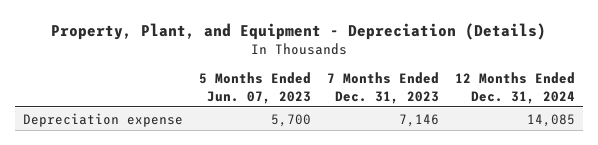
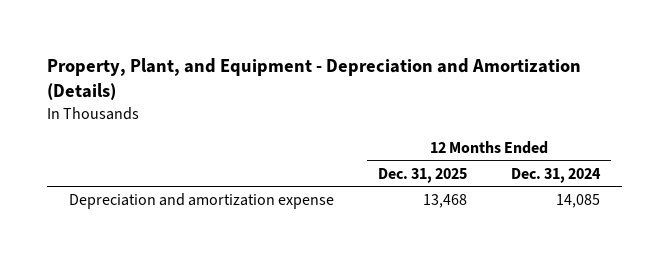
[51,22,547,40] Property, Plant, and Equipment - Depreciation (Details) -> [46,57,581,100] Property, Plant, and Equipment - Depreciation and Amortization (Details)
[198,72,311,104] 5 Months Ended Jun. 07, 2023 -> none
[327,72,440,104] 7 Months Ended Dec. 31, 2023 -> none
none -> [377,167,467,183] Dec. 31, 2025
[22,112,183,127] Depreciation expense -> [68,193,334,210] Depreciation and amortization expense

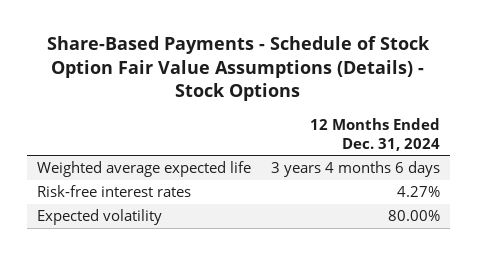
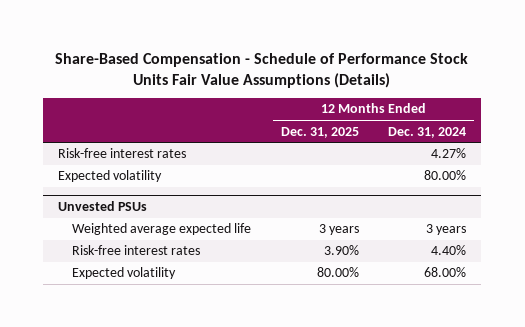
[47,36,431,102] Share-Based Payments - Schedule of Stock Option Fair Value Assumptions (Details) - Stock Options -> [55,52,469,88] Share-Based Compensation - Schedule of Performance Stock Units Fair Value Assumptions (Details)
none -> [280,126,359,138] Dec. 31, 2025
[36,161,251,178] Weighted average expected life -> none
none -> [58,200,148,211] Unvested PSUs
none -> [71,223,251,236] Weighted average expected life
none -> [71,245,200,256] Risk-free interest rates
none -> [71,267,176,280] Expected volatility

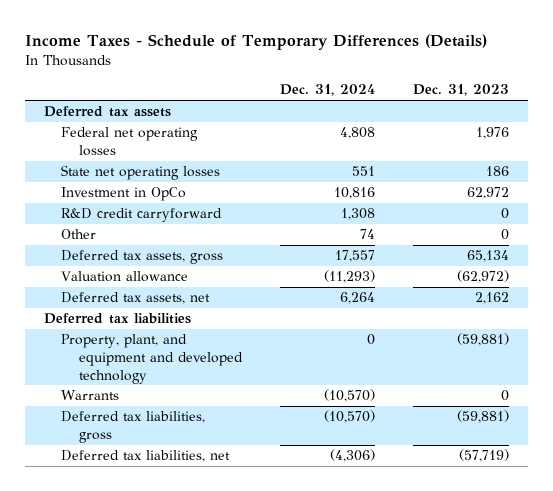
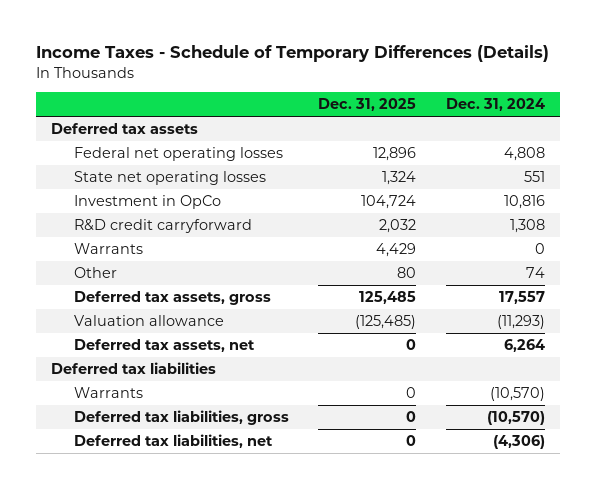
[412,84,509,97] Dec. 31, 2023 -> none
none -> [318,98,417,112] Dec. 31, 2025
none -> [73,243,143,255] Warrants
[61,334,243,384] Property, plant, and equipment and developed technology -> none

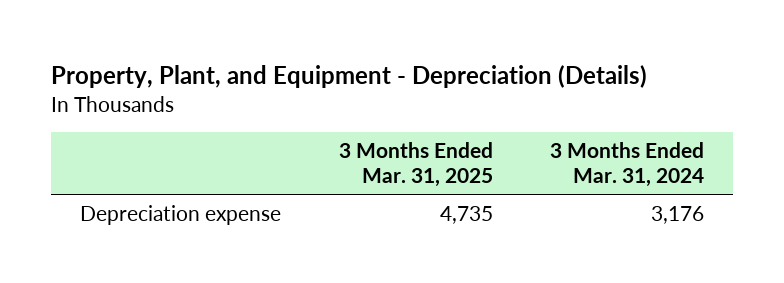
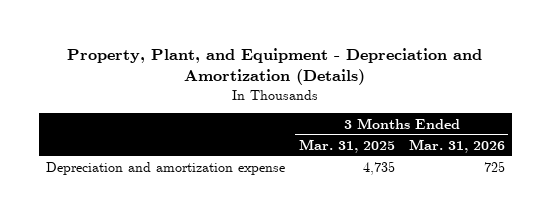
[51,64,648,88] Property, Plant, and Equipment - Depreciation (Details) -> [67,47,483,86] Property, Plant, and Equipment - Depreciation and Amortization (Details)
[550,142,705,188] 3 Months Ended Mar. 31, 2024 -> none
none -> [408,138,505,153] Mar. 31, 2026
[80,205,282,226] Depreciation expense -> [45,162,285,176] Depreciation and amortization expense

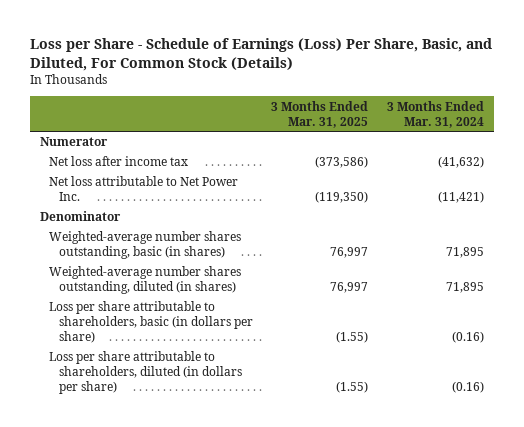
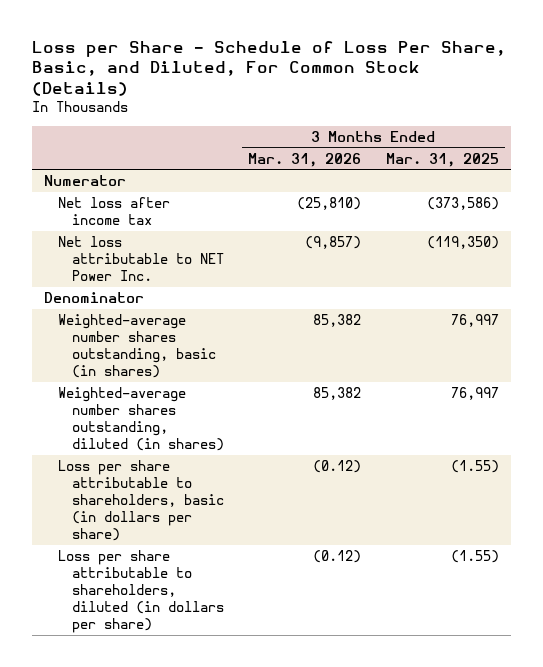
[30,38,493,71] Loss per Share - Schedule of Earnings (Loss) Per Share, Basic, and Diluted, For Common Stock (Details) -> [31,40,506,97] Loss per Share - Schedule of Loss Per Share, Basic, and Diluted, For Common Stock (Details)
[387,100,485,128] 3 Months Ended Mar. 31, 2024 -> none
none -> [248,152,362,167] Mar. 31, 2026
[49,176,239,202] Net loss attributable to Net Power Inc. -> [58,236,225,282] Net loss attributable to NET Power Inc.

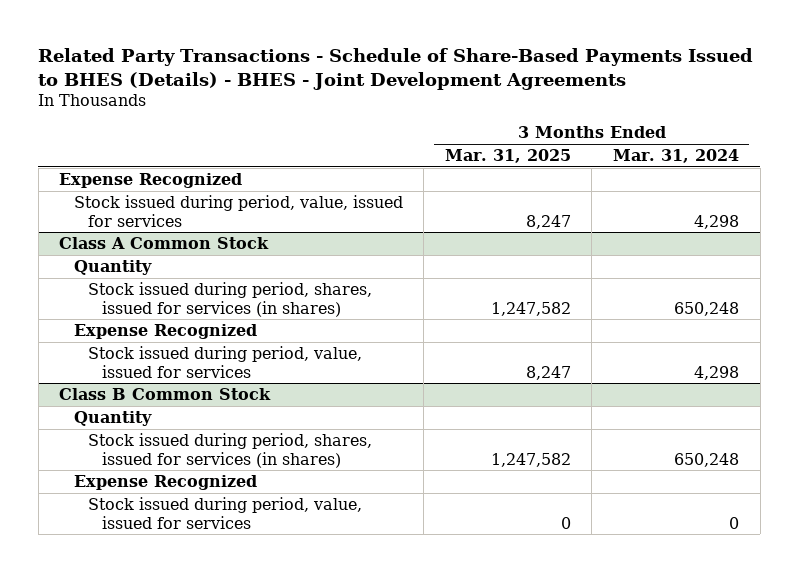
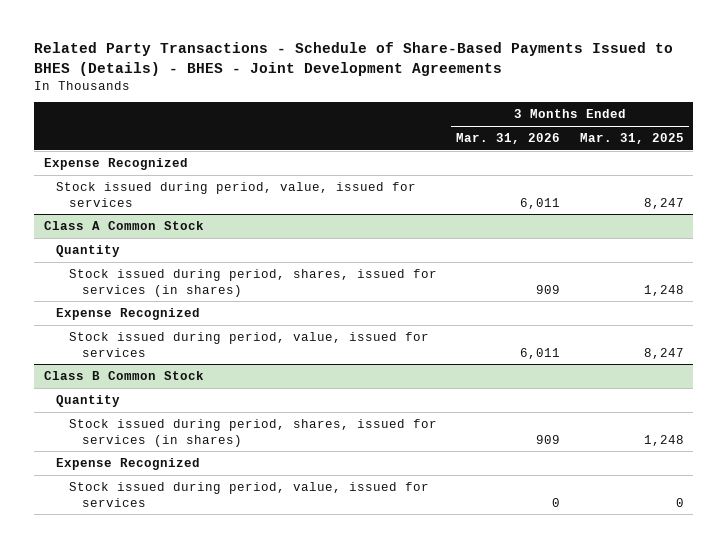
[612,149,739,164] Mar. 31, 2024 -> none
none -> [456,132,561,144] Mar. 31, 2026
[490,301,571,316] 1,247,582 -> [643,284,684,296] 1,248
[490,452,571,467] 1,247,582 -> [643,434,684,446] 1,248

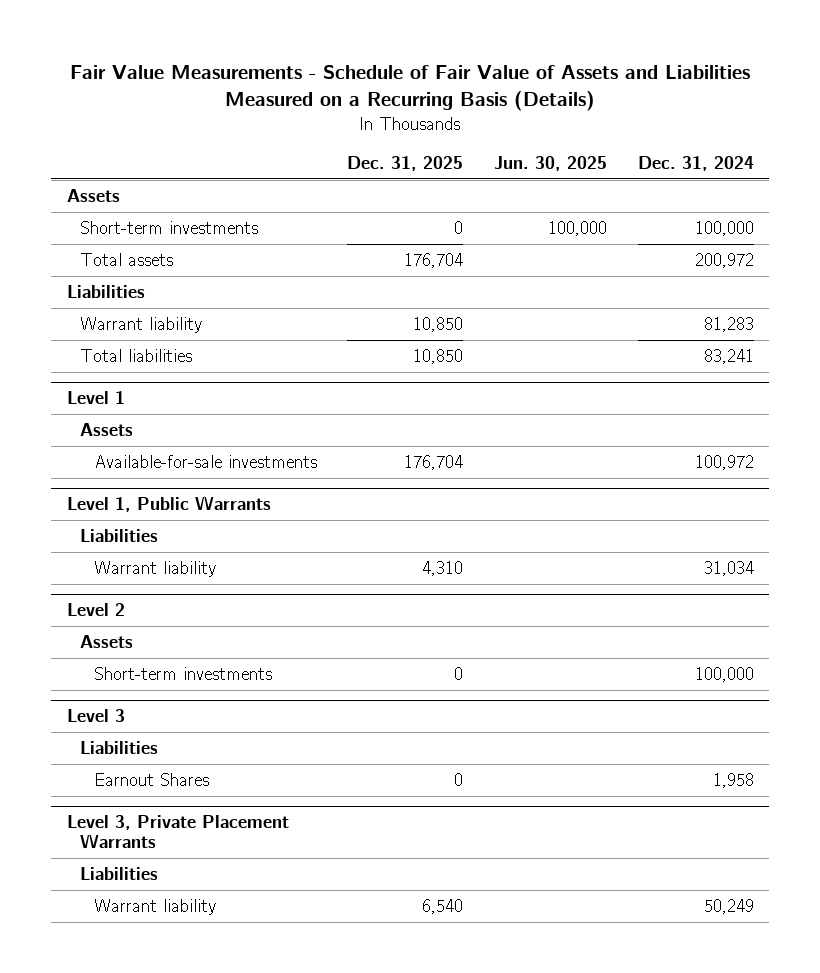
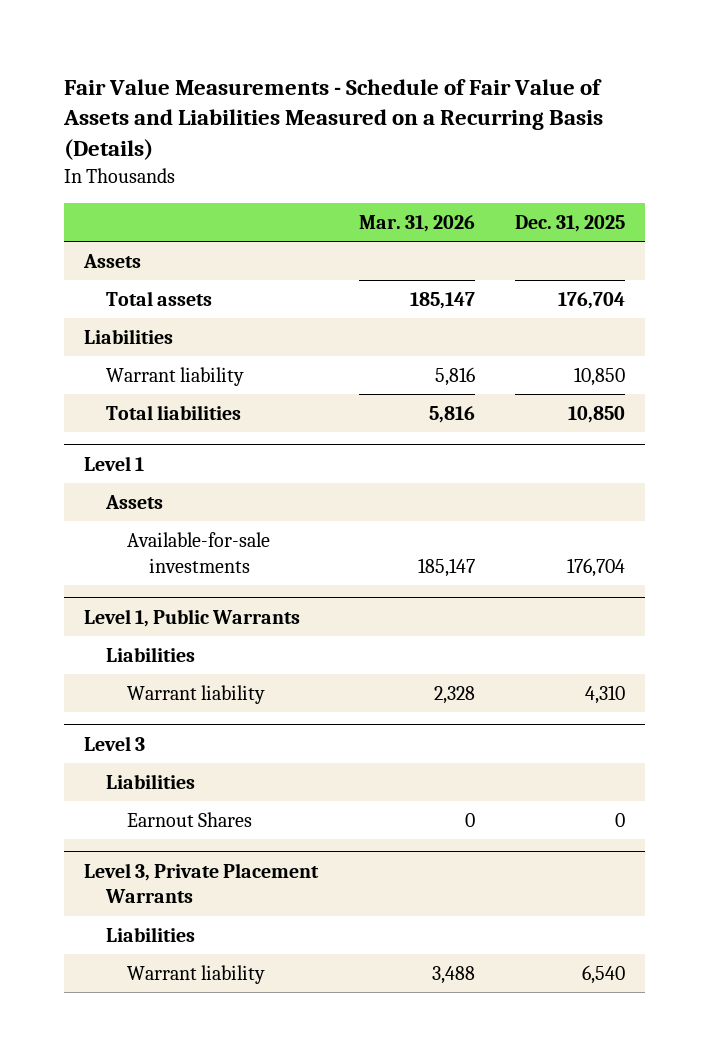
[493,156,607,172] Jun. 30, 2025 -> none
[637,156,754,172] Dec. 31, 2024 -> none
none -> [358,214,475,232] Mar. 31, 2026
[80,220,259,234] Short-term investments -> none
[66,602,125,616] Level 2 -> none
[80,634,134,648] Assets -> none
[93,666,272,680] Short-term investments -> none

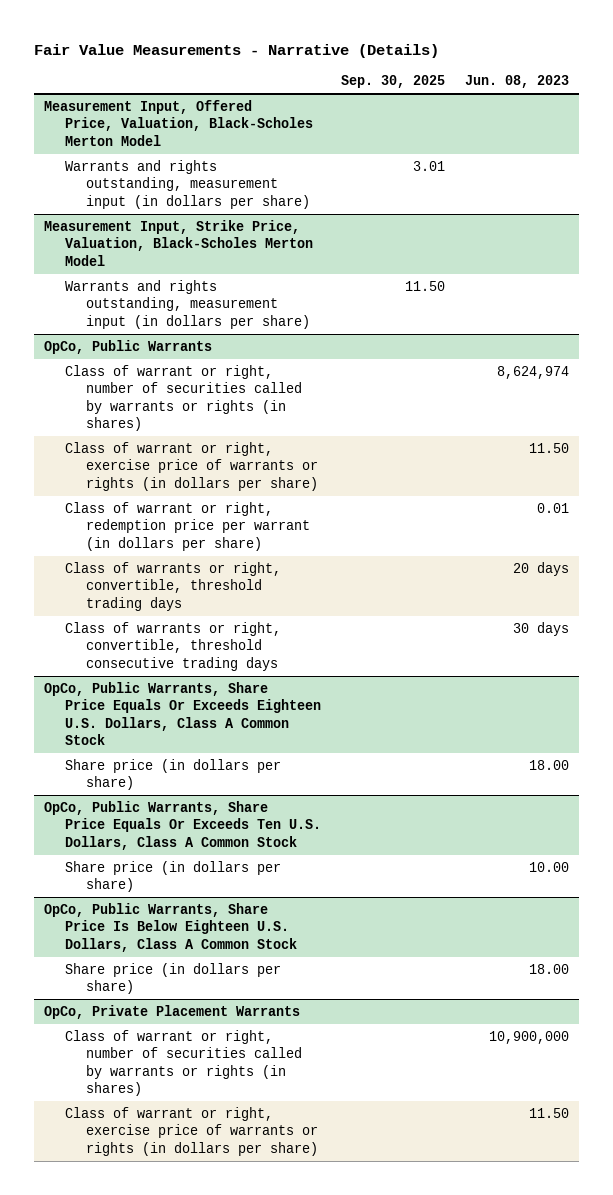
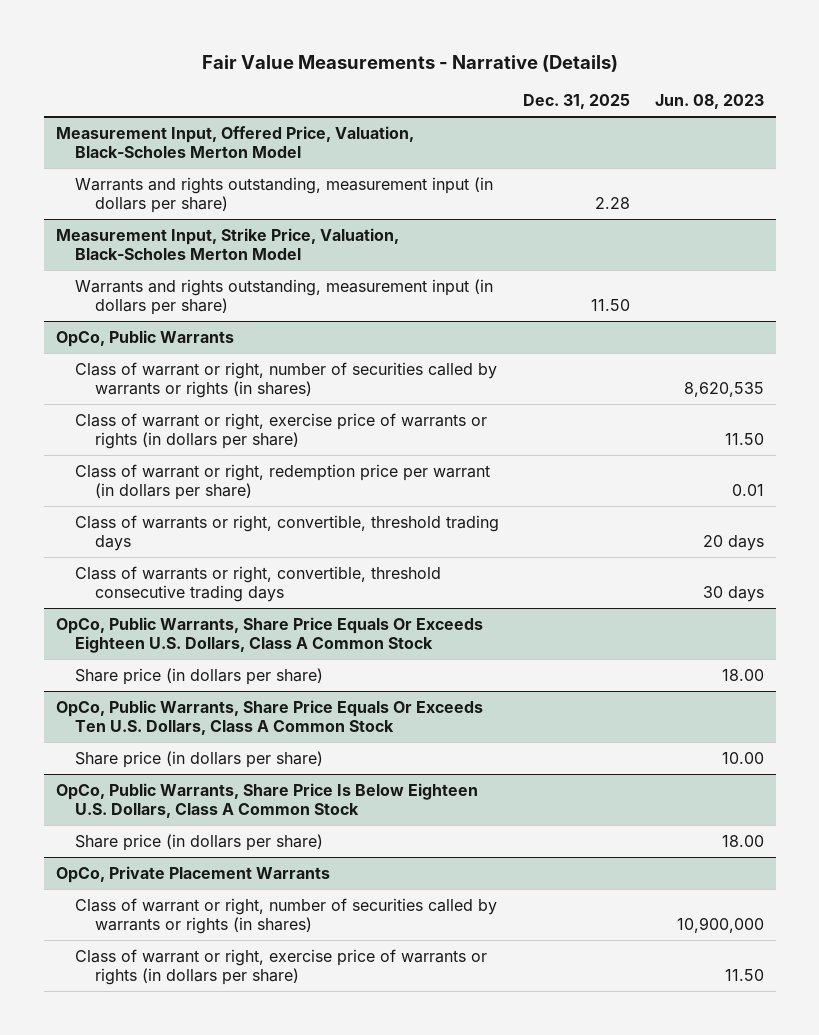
[340,75,445,89] Sep. 30, 2025 -> none
none -> [523,94,631,110] Dec. 31, 2025
[496,365,569,379] 8,624,974 -> [683,382,764,398] 8,620,535

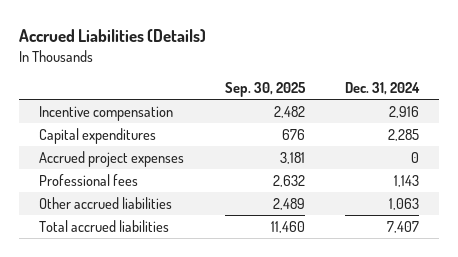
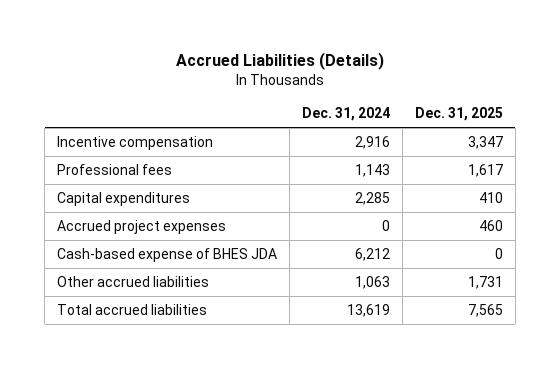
[224,82,306,98] Sep. 30, 2025 -> none
none -> [414,107,503,122] Dec. 31, 2025
[39,173,139,186] Professional fees -> [57,164,173,176] Professional fees
none -> [57,248,278,263] Cash-based expense of BHES JDA
[386,220,419,233] 7,407 -> [347,304,391,318] 13,619

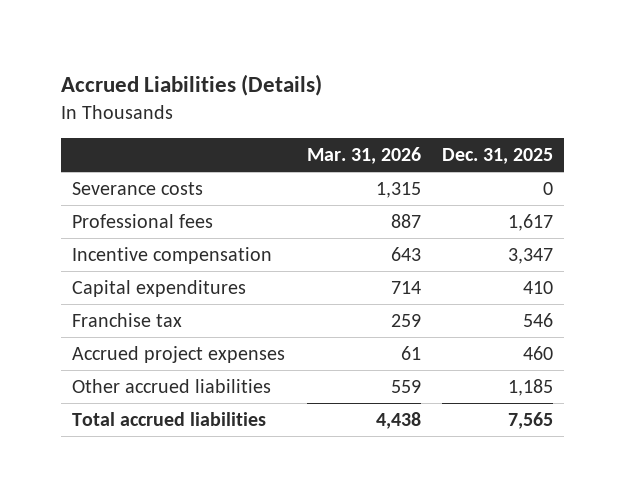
[302,107,391,122] Dec. 31, 2024 -> none
none -> [306,147,421,165] Mar. 31, 2026
none -> [72,181,204,195] Severance costs
[57,136,214,151] Incentive compensation -> [72,246,273,264] Incentive compensation
none -> [72,312,183,327] Franchise tax
[57,248,278,263] Cash-based expense of BHES JDA -> none
[467,276,503,290] 1,731 -> [508,378,554,396] 1,185

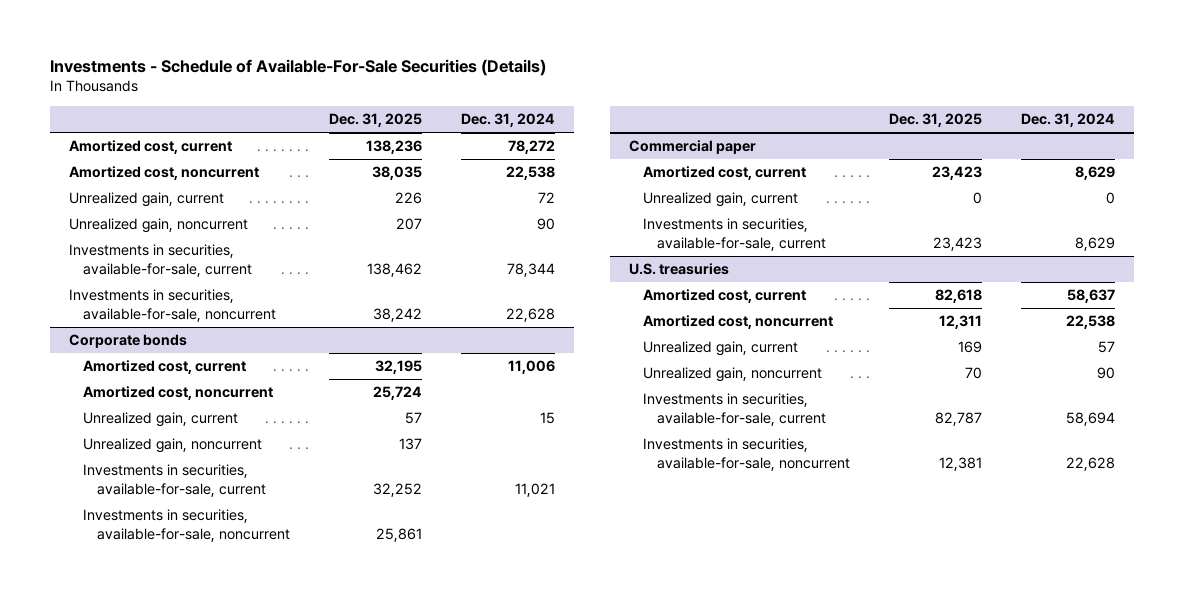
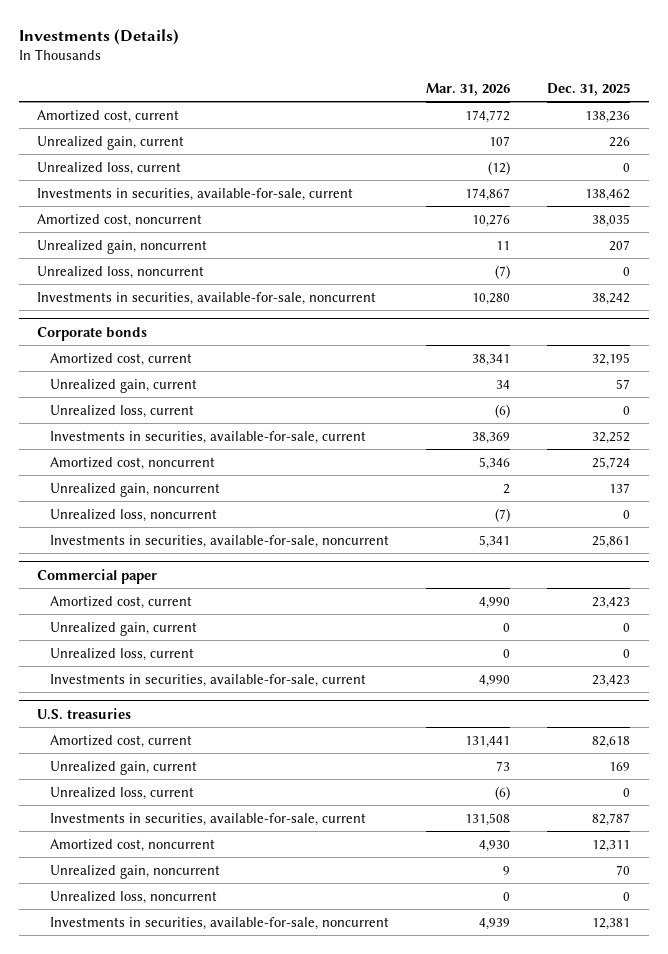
[49,58,546,76] Investments - Schedule of Available-For-Sale Securities (Details) -> [18,29,179,46] Investments (Details)
[460,112,555,127] Dec. 31, 2024 -> none
none -> [426,82,511,96] Mar. 31, 2026
none -> [37,161,182,175] Unrealized loss, current
[69,166,260,181] Amortized cost, noncurrent -> [37,213,203,227] Amortized cost, noncurrent
[69,218,249,234] Unrealized gain, noncurrent -> [37,239,208,254] Unrealized gain, noncurrent
none -> [37,265,205,279] Unrealized loss, noncurrent
none -> [49,404,194,418] Unrealized loss, current
[83,386,274,401] Amortized cost, noncurrent -> [49,456,215,470] Amortized cost, noncurrent
[83,438,263,454] Unrealized gain, noncurrent -> [49,482,220,497] Unrealized gain, noncurrent
none -> [49,508,217,522] Unrealized loss, noncurrent
none -> [49,647,194,661] Unrealized loss, current
none -> [49,786,194,800] Unrealized loss, current
[643,315,834,330] Amortized cost, noncurrent -> [49,838,215,852] Amortized cost, noncurrent
[643,367,823,383] Unrealized gain, noncurrent -> [49,864,220,879] Unrealized gain, noncurrent
none -> [49,890,217,904] Unrealized loss, noncurrent

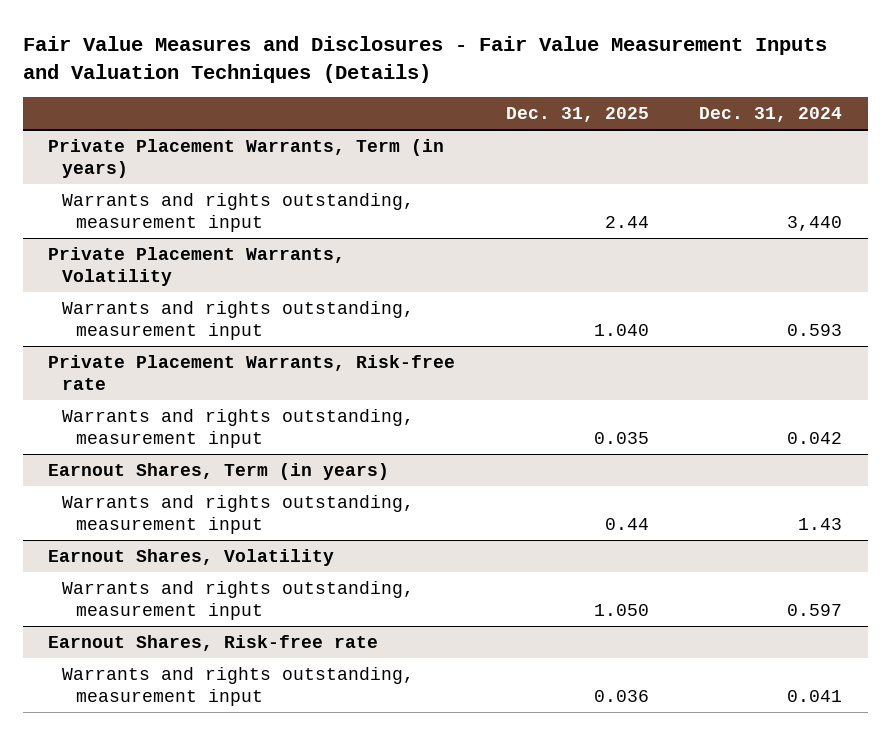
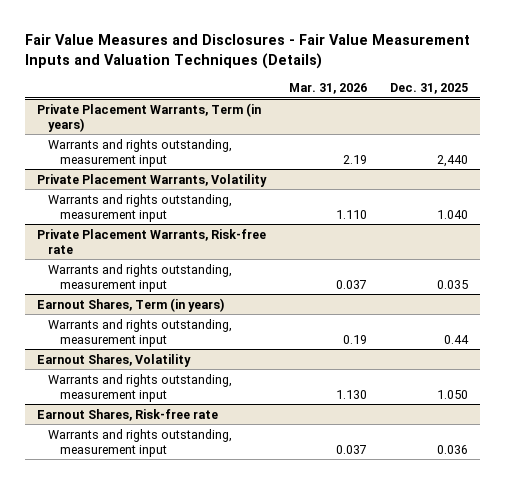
[699,107,843,123] Dec. 31, 2024 -> none
none -> [289,82,368,94] Mar. 31, 2026
[604,216,649,229] 2.44 -> [437,154,469,167] 2,440

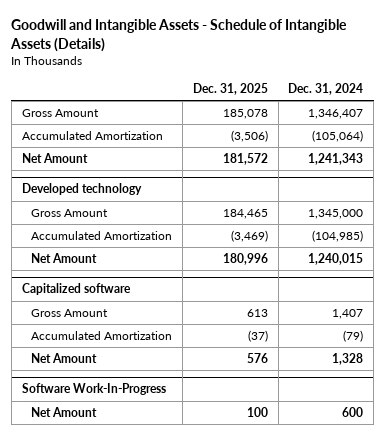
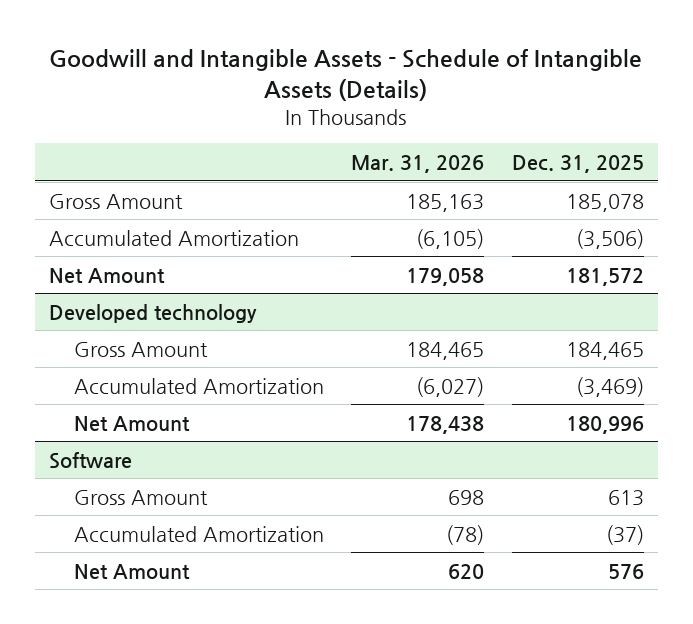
[288,82,364,95] Dec. 31, 2024 -> none
none -> [351,155,485,174] Mar. 31, 2026
[21,283,131,296] Capitalized software -> [48,451,132,469] Software
[21,383,166,396] Software Work-In-Progress -> none
[31,406,98,417] Net Amount -> none

